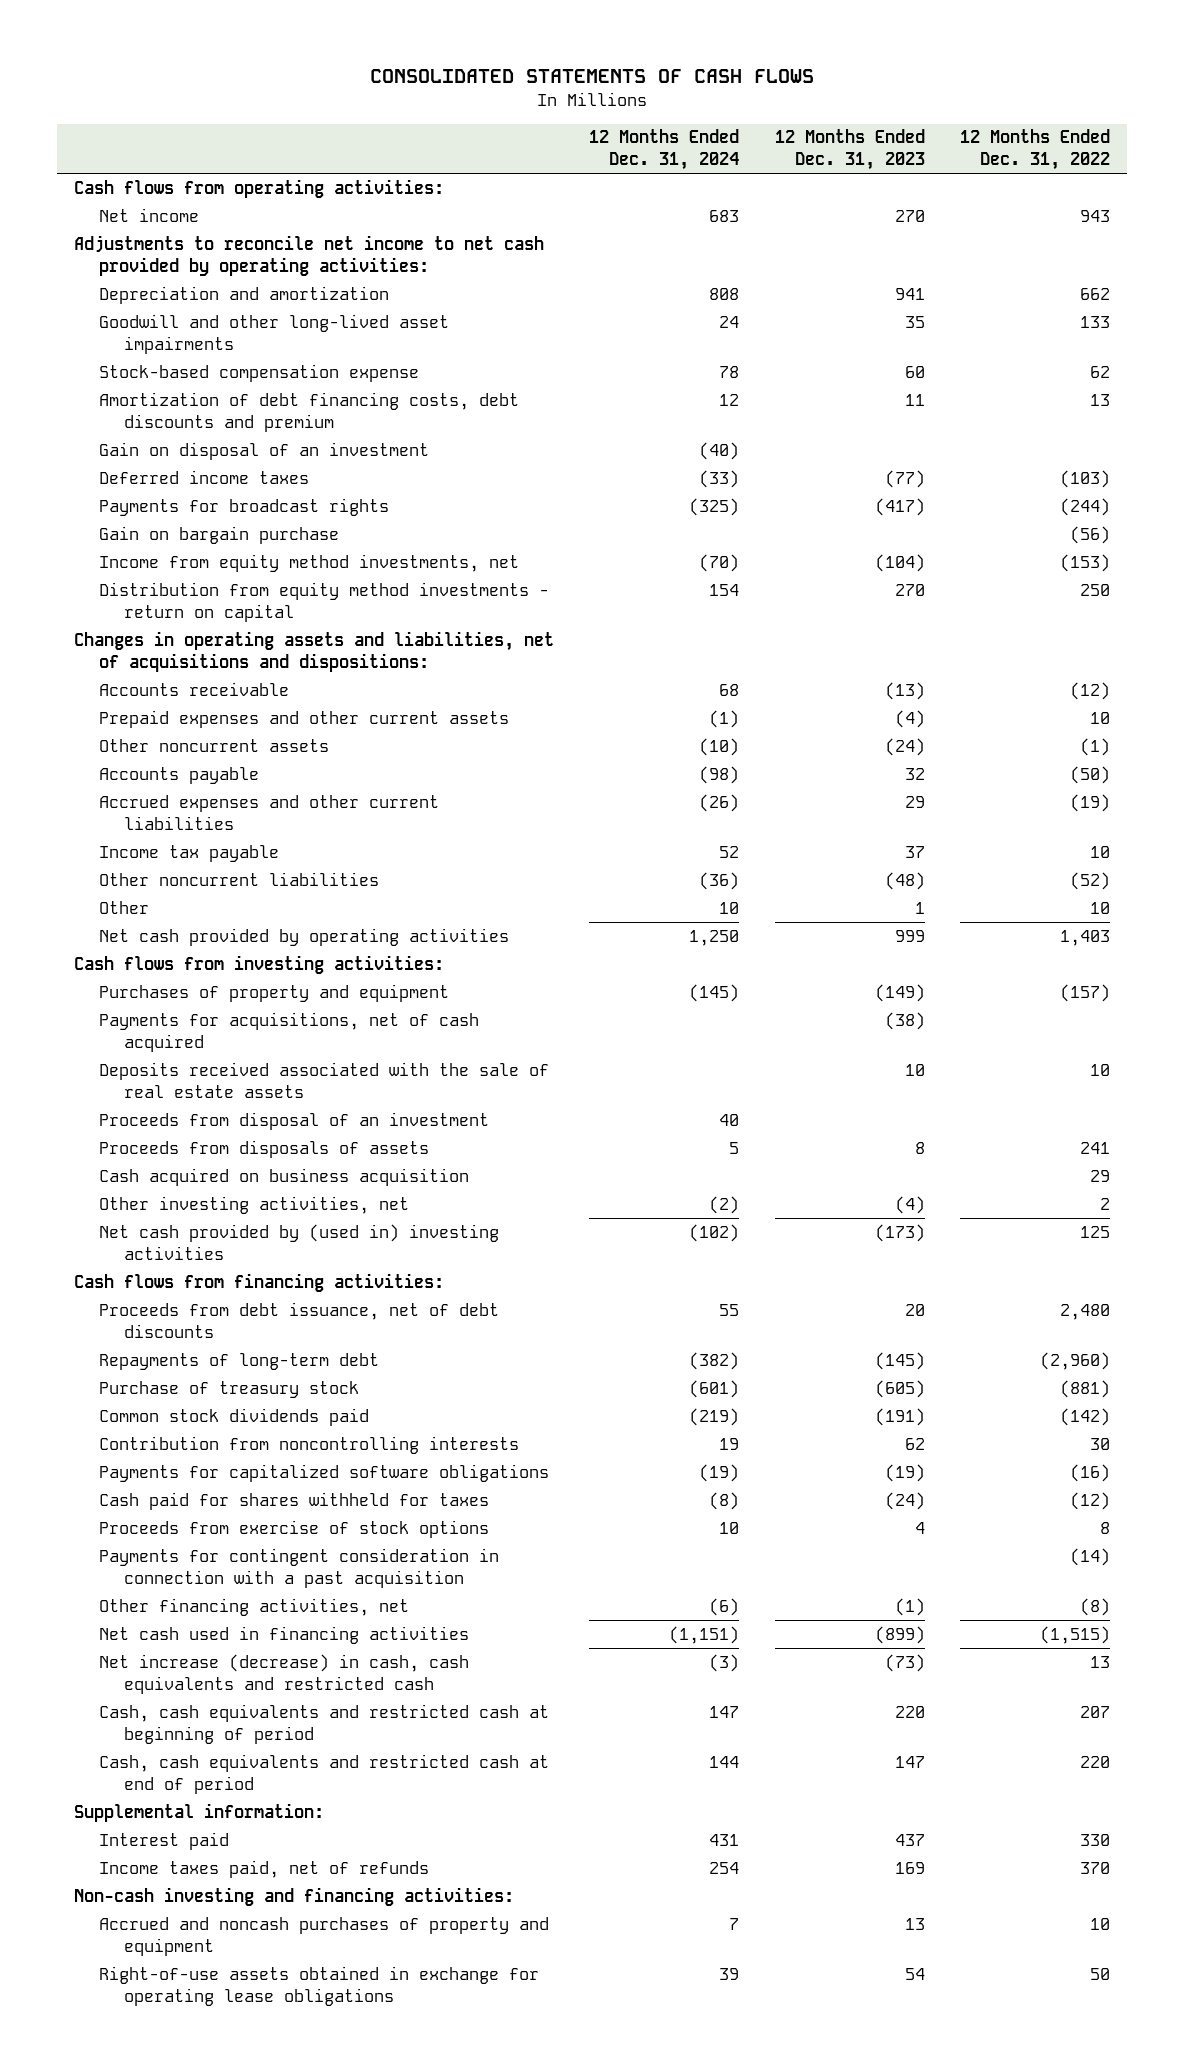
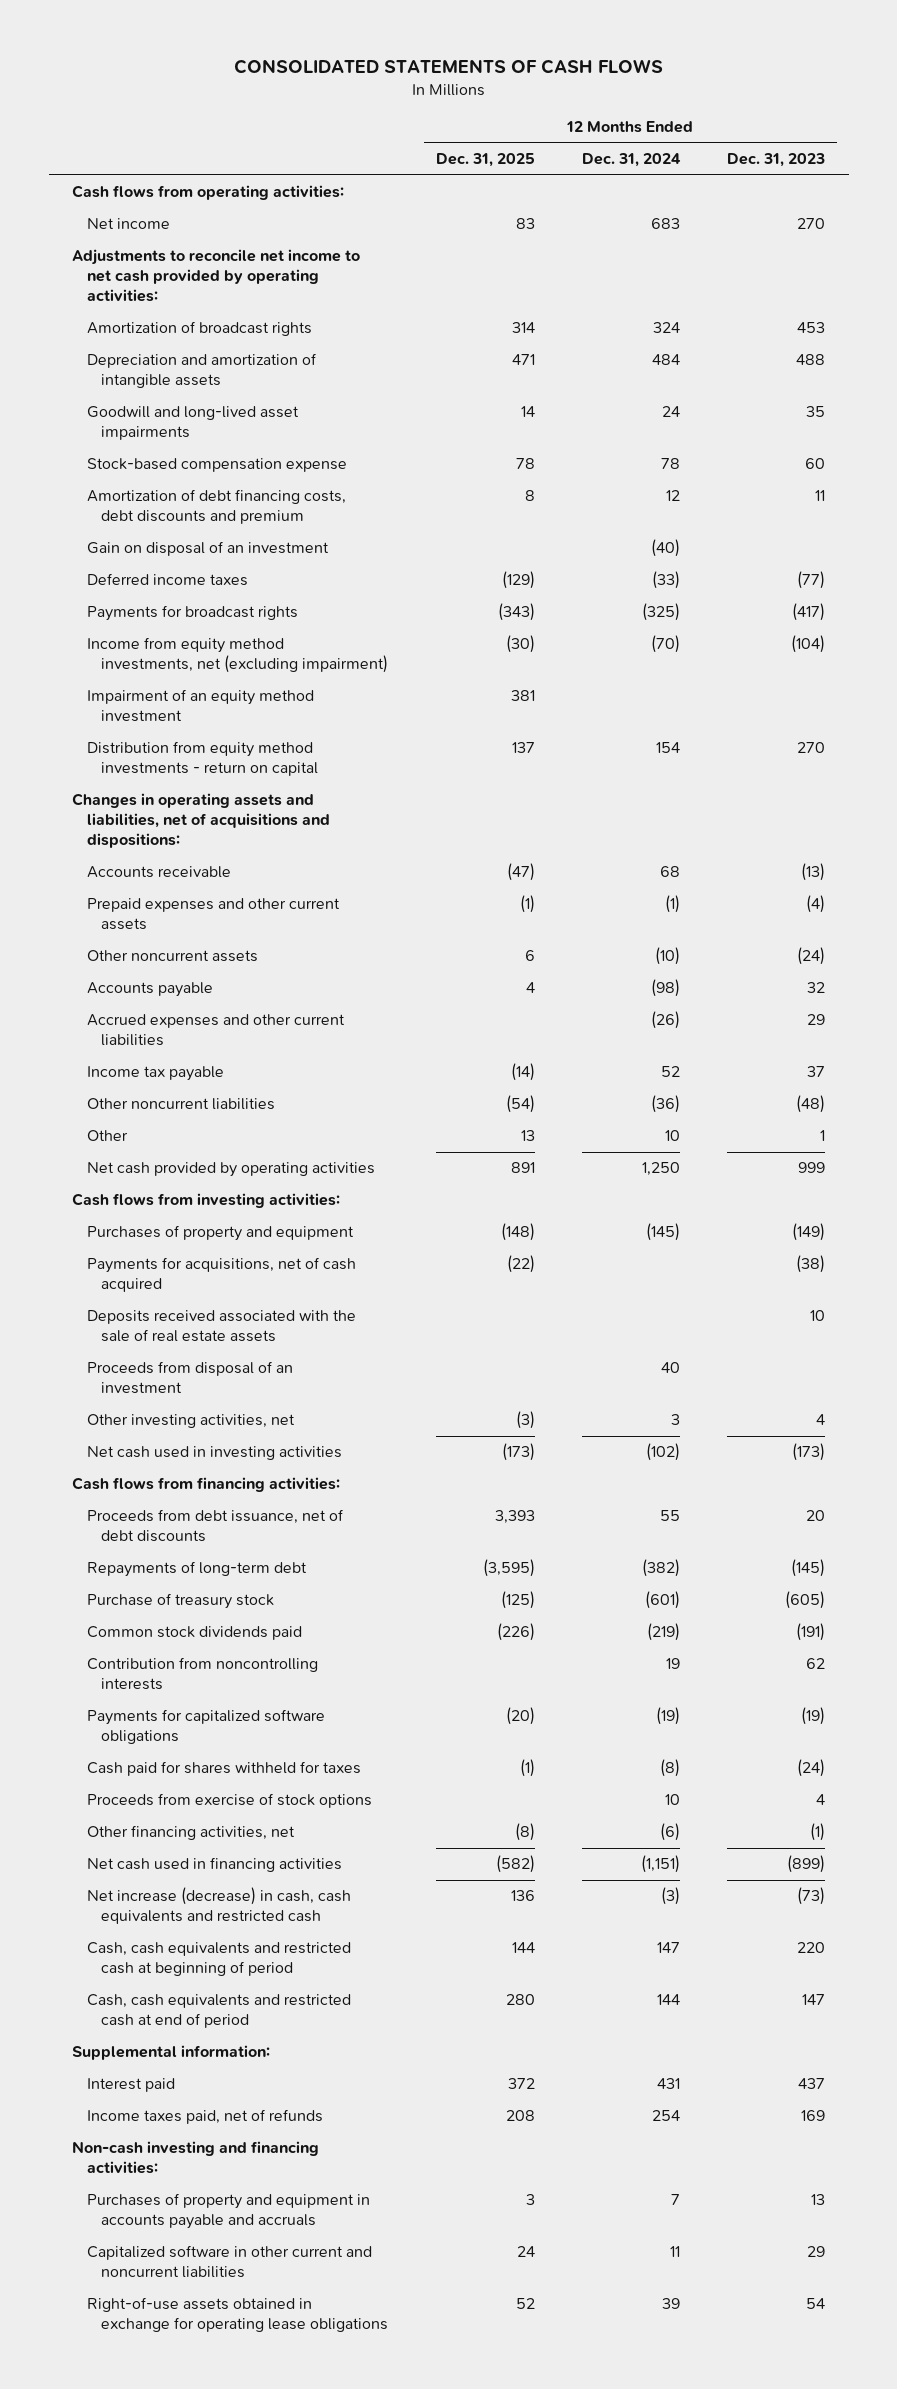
[959,129,1110,171] 12 Months Ended Dec. 31, 2022 -> none
none -> [435,153,535,168] Dec. 31, 2025
none -> [86,321,312,337] Amortization of broadcast rights
[99,285,390,304] Depreciation and amortization -> [86,353,317,389] Depreciation and amortization of intangible assets
[709,287,740,300] 808 -> [651,354,680,366] 484
[894,287,925,300] 941 -> [796,354,826,366] 488
[99,313,450,354] Goodwill and other long-lived asset impairments -> [86,406,299,441] Goodwill and long-lived asset impairments
[99,525,340,544] Gain on bargain purchase -> none
[99,553,520,572] Income from equity method investments, net -> [86,637,389,674] Income from equity method investments, net (excluding impairment)
none -> [86,689,314,723] Impairment of an equity method investment
[99,1139,430,1158] Proceeds from disposals of assets -> none
[99,1167,470,1186] Cash acquired on business acquisition -> none
[709,1195,740,1214] (2) -> [670,1414,680,1426] 3
[894,1195,925,1214] (4) -> [816,1414,826,1426] 4
[99,1223,500,1260] Net cash provided by (used in) investing activities -> [86,1446,342,1461] Net cash used in investing activities
[99,1547,500,1588] Payments for contingent consideration in connection with a past acquisition -> none
[99,1916,550,1956] Accrued and noncash purchases of property and equipment -> [86,2193,370,2230] Purchases of property and equipment in accounts payable and accruals
none -> [86,2245,372,2279] Capitalized software in other current and noncurrent liabilities

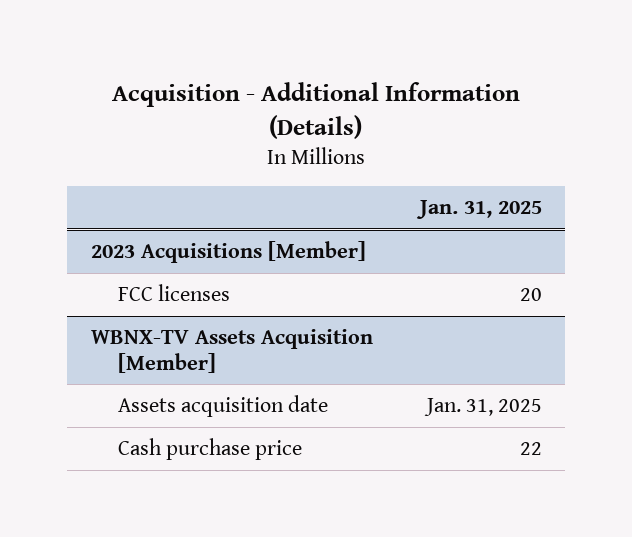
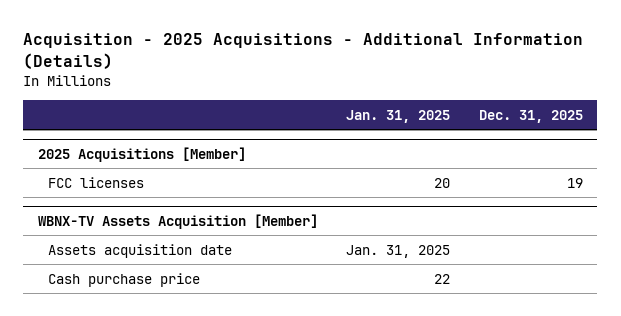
[112,81,521,139] Acquisition - Additional Information (Details) -> [23,33,584,70] Acquisition - 2025 Acquisitions - Additional Information (Details)
none -> [478,109,583,123] Dec. 31, 2025
[90,241,366,264] 2023 Acquisitions [Member] -> [37,146,246,162] 2025 Acquisitions [Member]

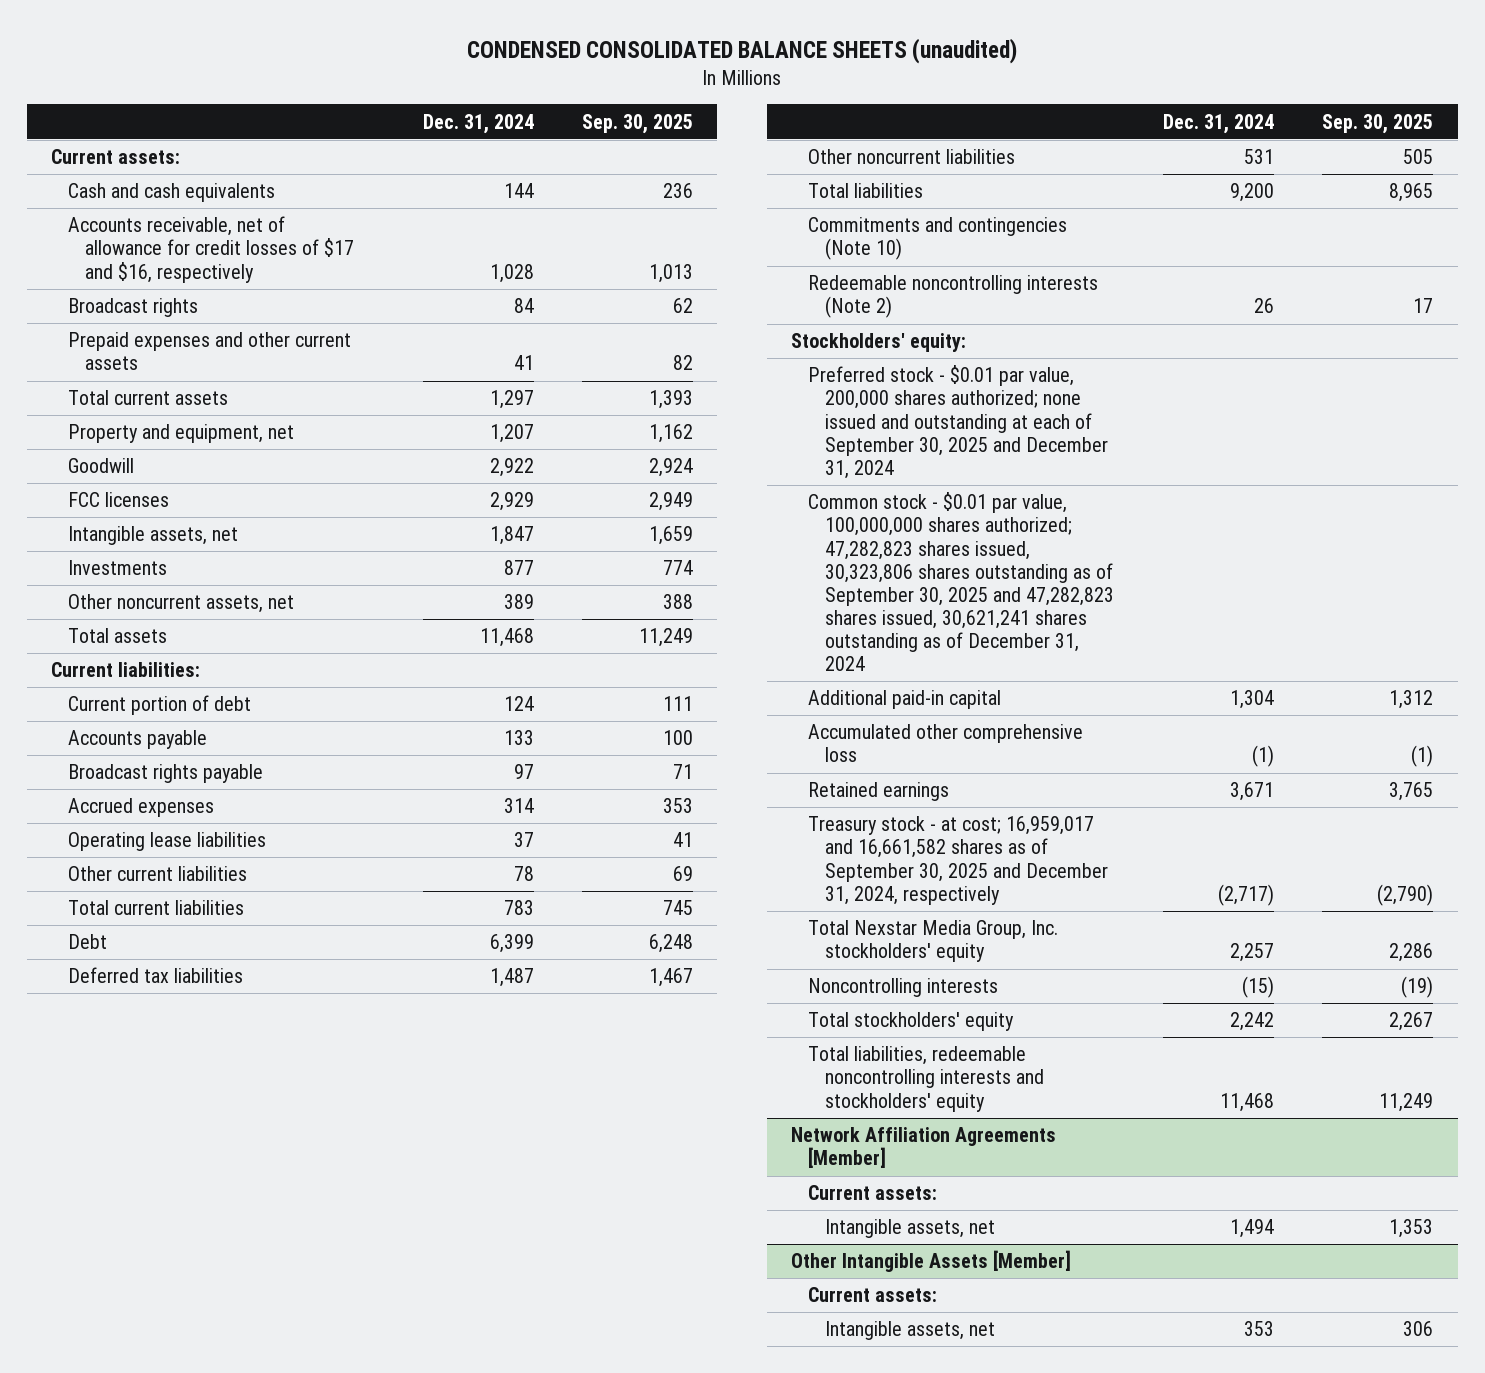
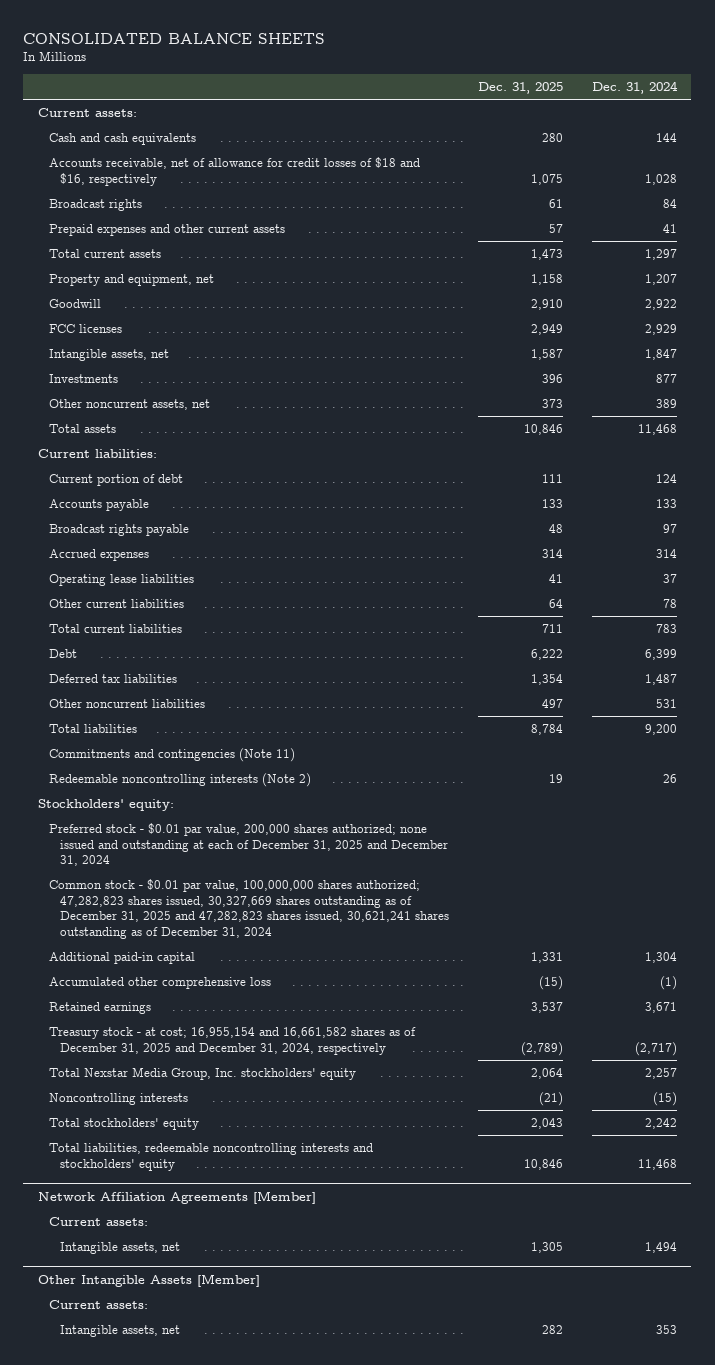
[467,37,1018,64] CONDENSED CONSOLIDATED BALANCE SHEETS (unaudited) -> [23,32,326,44] CONSOLIDATED BALANCE SHEETS
[582,113,694,134] Sep. 30, 2025 -> none
none -> [478,82,564,95] Dec. 31, 2025
[68,216,355,283] Accounts receivable, net of allowance for credit losses of $17 and $16, respectively -> [49,157,421,186] Accounts receivable, net of allowance for credit losses of $18 and $16, respectively
[808,217,1068,261] Commitments and contingencies (Note 10) -> [49,748,296,763] Commitments and contingencies (Note 11)
[808,365,1109,479] Preferred stock - $0.01 par value, 200,000 shares authorized; none issued and outstanding at each of September 30, 2025 and December 31, 2024 -> [49,823,449,867] Preferred stock - $0.01 par value, 200,000 shares authorized; none issued and outstanding at each of December 31, 2025 and December 31, 2024
[808,492,1115,672] Common stock - $0.01 par value, 100,000,000 shares authorized; 47,282,823 shares issued, 30,323,806 shares outstanding as of September 30, 2025 and 47,282,823 shares issued, 30,621,241 shares outstanding as of December 31, 2024 -> [49,879,450,939] Common stock - $0.01 par value, 100,000,000 shares authorized; 47,282,823 shares issued, 30,327,669 shares outstanding as of December 31, 2025 and 47,282,823 shares issued, 30,621,241 shares outstanding as of December 31, 2024
[808,816,1109,905] Treasury stock - at cost; 16,959,017 and 16,661,582 shares as of September 30, 2025 and December 31, 2024, respectively -> [49,1027,417,1055] Treasury stock - at cost; 16,955,154 and 16,661,582 shares as of December 31, 2025 and December 31, 2024, respectively

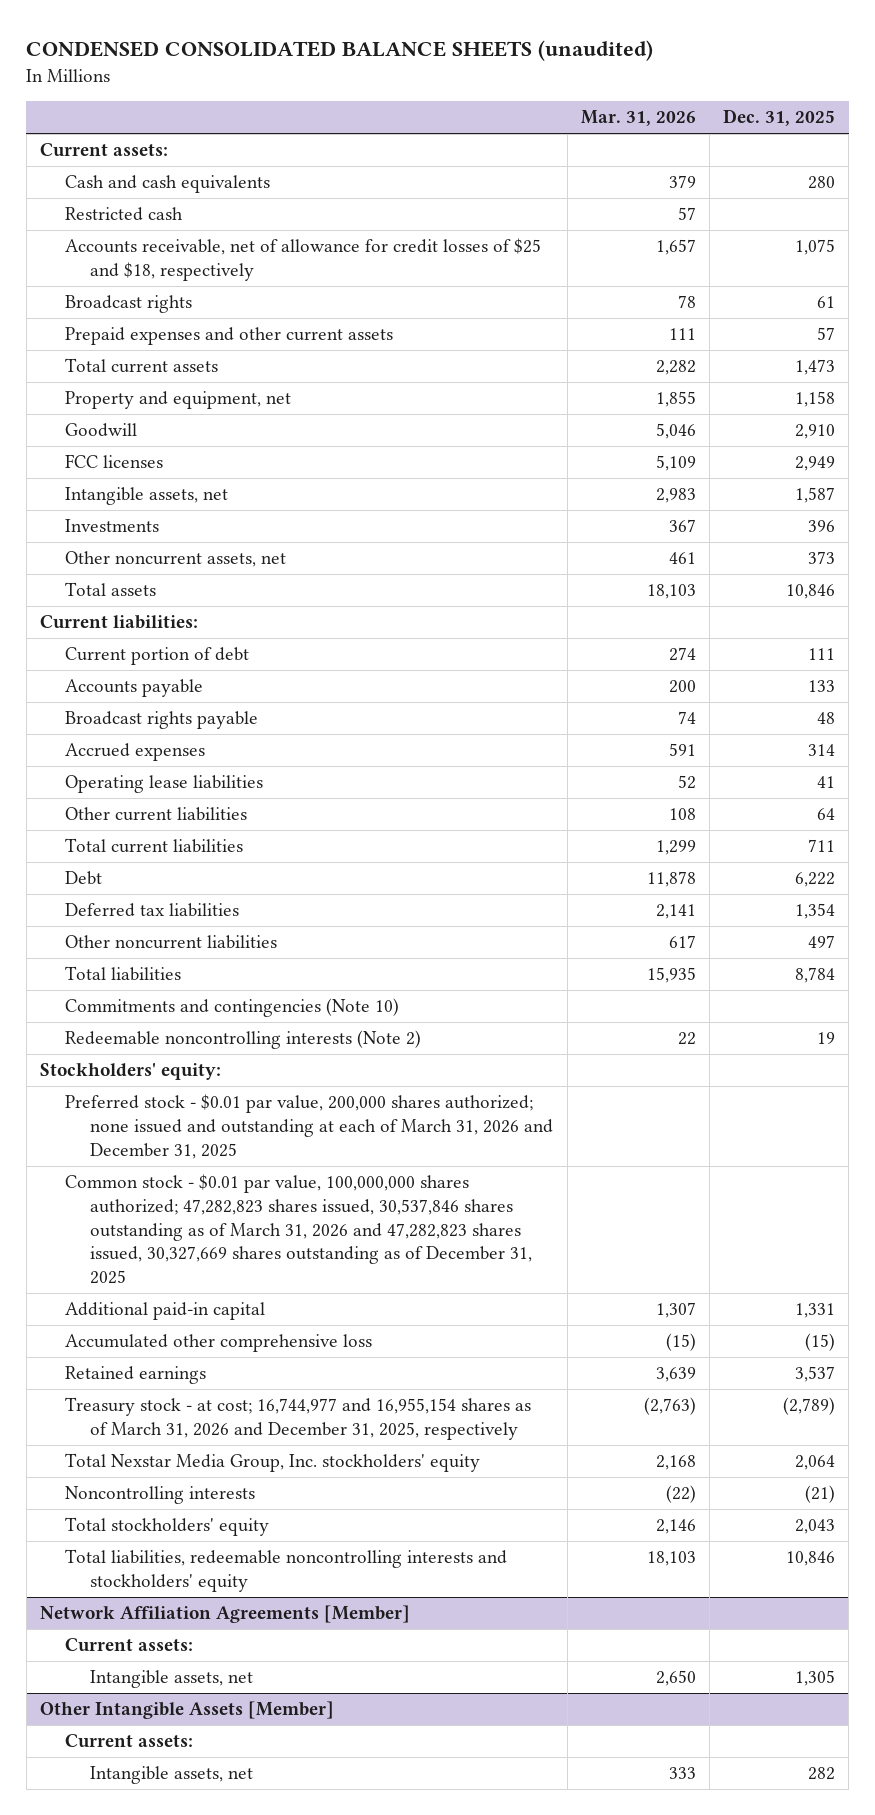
[23,32,326,44] CONSOLIDATED BALANCE SHEETS -> [26,39,654,61] CONDENSED CONSOLIDATED BALANCE SHEETS (unaudited)
[592,81,679,95] Dec. 31, 2024 -> none
none -> [580,110,696,127] Mar. 31, 2026
none -> [65,207,184,222] Restricted cash
[49,157,421,186] Accounts receivable, net of allowance for credit losses of $18 and $16, respectively -> [65,238,542,281] Accounts receivable, net of allowance for credit losses of $25 and $18, respectively
[49,748,296,763] Commitments and contingencies (Note 11) -> [65,998,400,1018] Commitments and contingencies (Note 10)
[49,823,449,867] Preferred stock - $0.01 par value, 200,000 shares authorized; none issued and outstanding at each of December 31, 2025 and December 31, 2024 -> [65,1094,554,1159] Preferred stock - $0.01 par value, 200,000 shares authorized; none issued and outstanding at each of March 31, 2026 and December 31, 2025
[49,879,450,939] Common stock - $0.01 par value, 100,000,000 shares authorized; 47,282,823 shares issued, 30,327,669 shares outstanding as of December 31, 2025 and 47,282,823 shares issued, 30,621,241 shares outstanding as of December 31, 2024 -> [65,1174,533,1284] Common stock - $0.01 par value, 100,000,000 shares authorized; 47,282,823 shares issued, 30,537,846 shares outstanding as of March 31, 2026 and 47,282,823 shares issued, 30,327,669 shares outstanding as of December 31, 2025
[49,1027,417,1055] Treasury stock - at cost; 16,955,154 and 16,661,582 shares as of December 31, 2025 and December 31, 2024, respectively -> [65,1397,532,1440] Treasury stock - at cost; 16,744,977 and 16,955,154 shares as of March 31, 2026 and December 31, 2025, respectively

